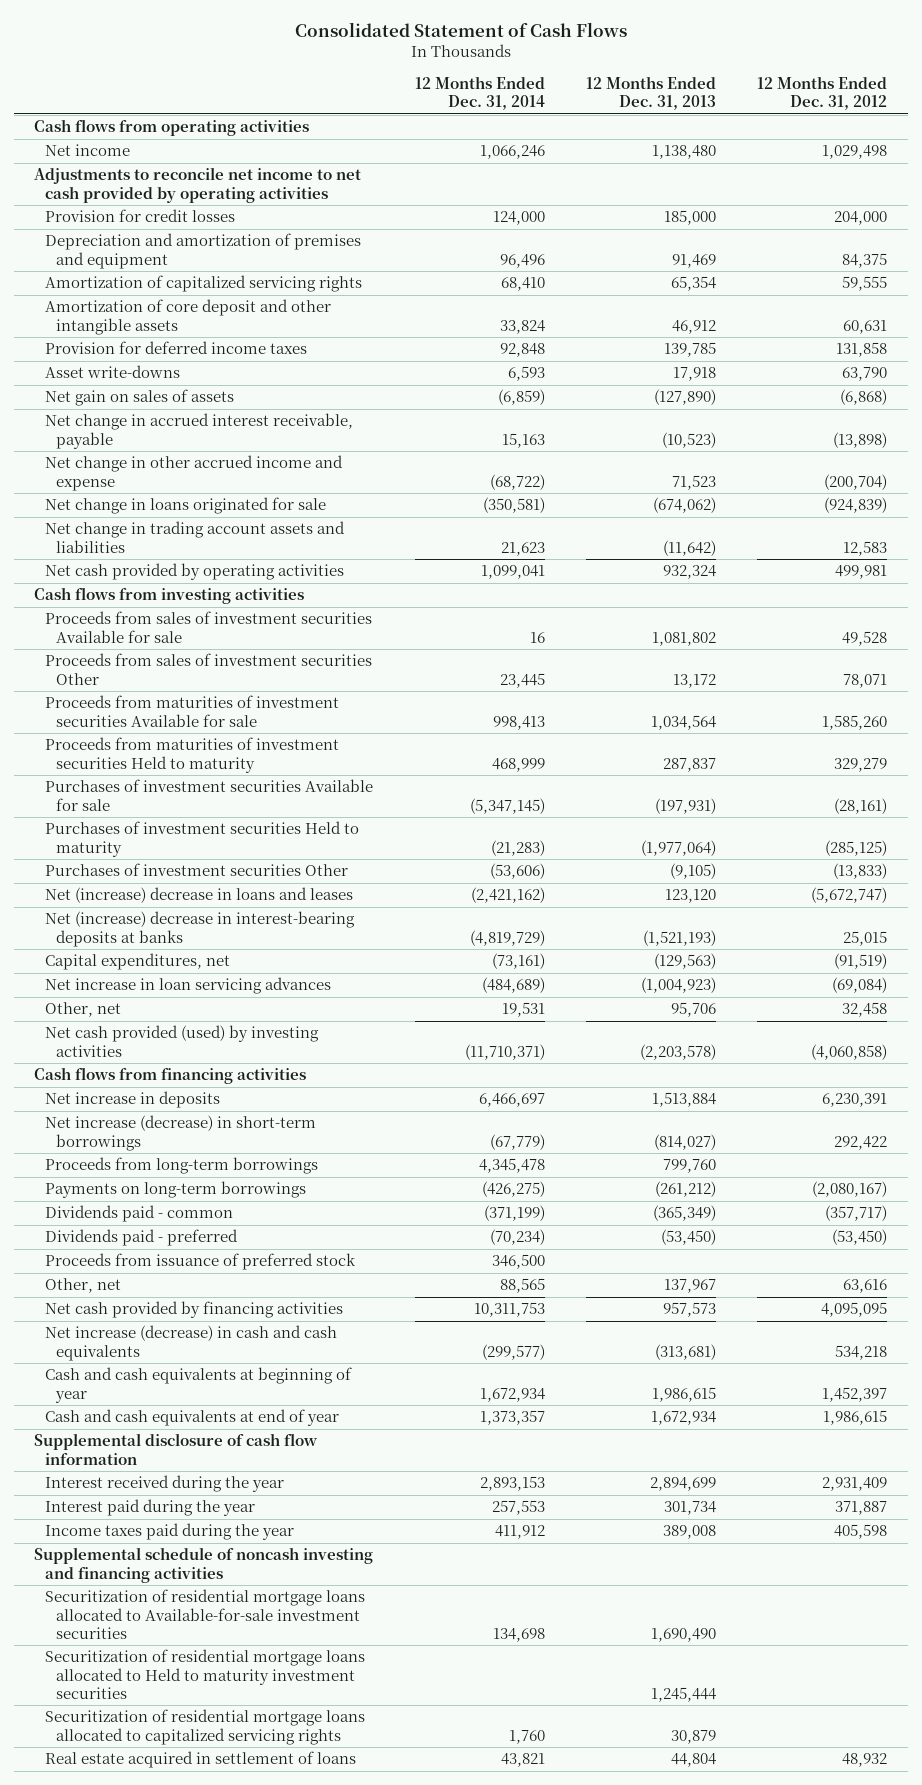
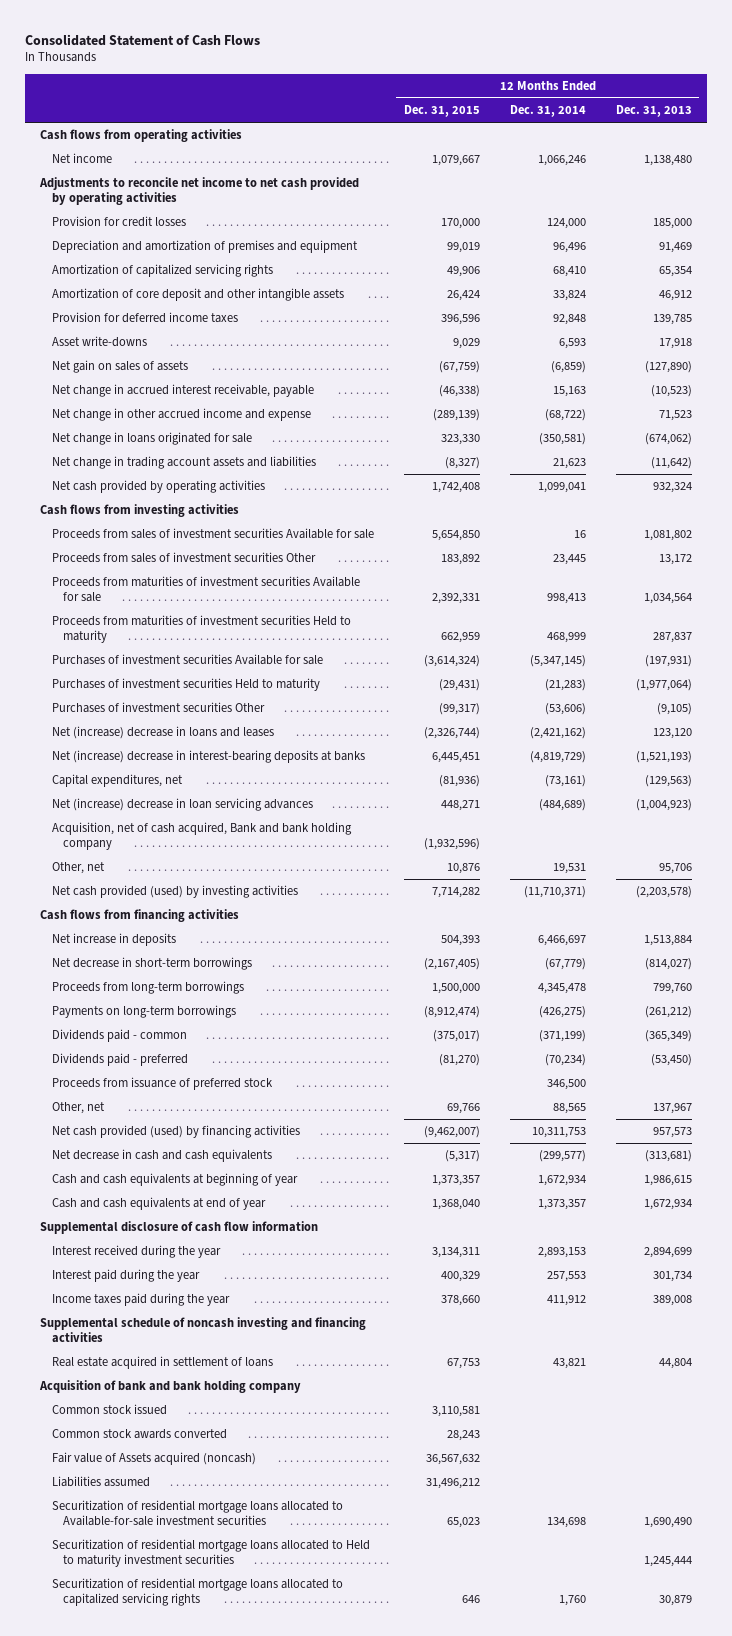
[757,76,888,111] 12 Months Ended Dec. 31, 2012 -> none
none -> [403,105,480,118] Dec. 31, 2015
[45,977,332,995] Net increase in loan servicing advances -> [51,798,313,812] Net (increase) decrease in loan servicing advances
none -> [51,822,352,850] Acquisition, net of cash acquired, Bank and bank holding company
[45,1115,317,1151] Net increase (decrease) in short-term borrowings -> [51,957,252,971] Net decrease in short-term borrowings
[45,1301,344,1319] Net cash provided by financing activities -> [51,1125,300,1139] Net cash provided (used) by financing activities
[45,1325,338,1361] Net increase (decrease) in cash and cash equivalents -> [51,1149,272,1163] Net decrease in cash and cash equivalents
[45,1751,357,1769] Real estate acquired in settlement of loans -> [51,1356,273,1370] Real estate acquired in settlement of loans
none -> [39,1380,302,1394] Acquisition of bank and bank holding company
none -> [51,1404,167,1416] Common stock issued
none -> [51,1429,227,1440] Common stock awards converted
none -> [51,1452,256,1466] Fair value of Assets acquired (noncash)
none -> [51,1476,150,1488] Liabilities assumed

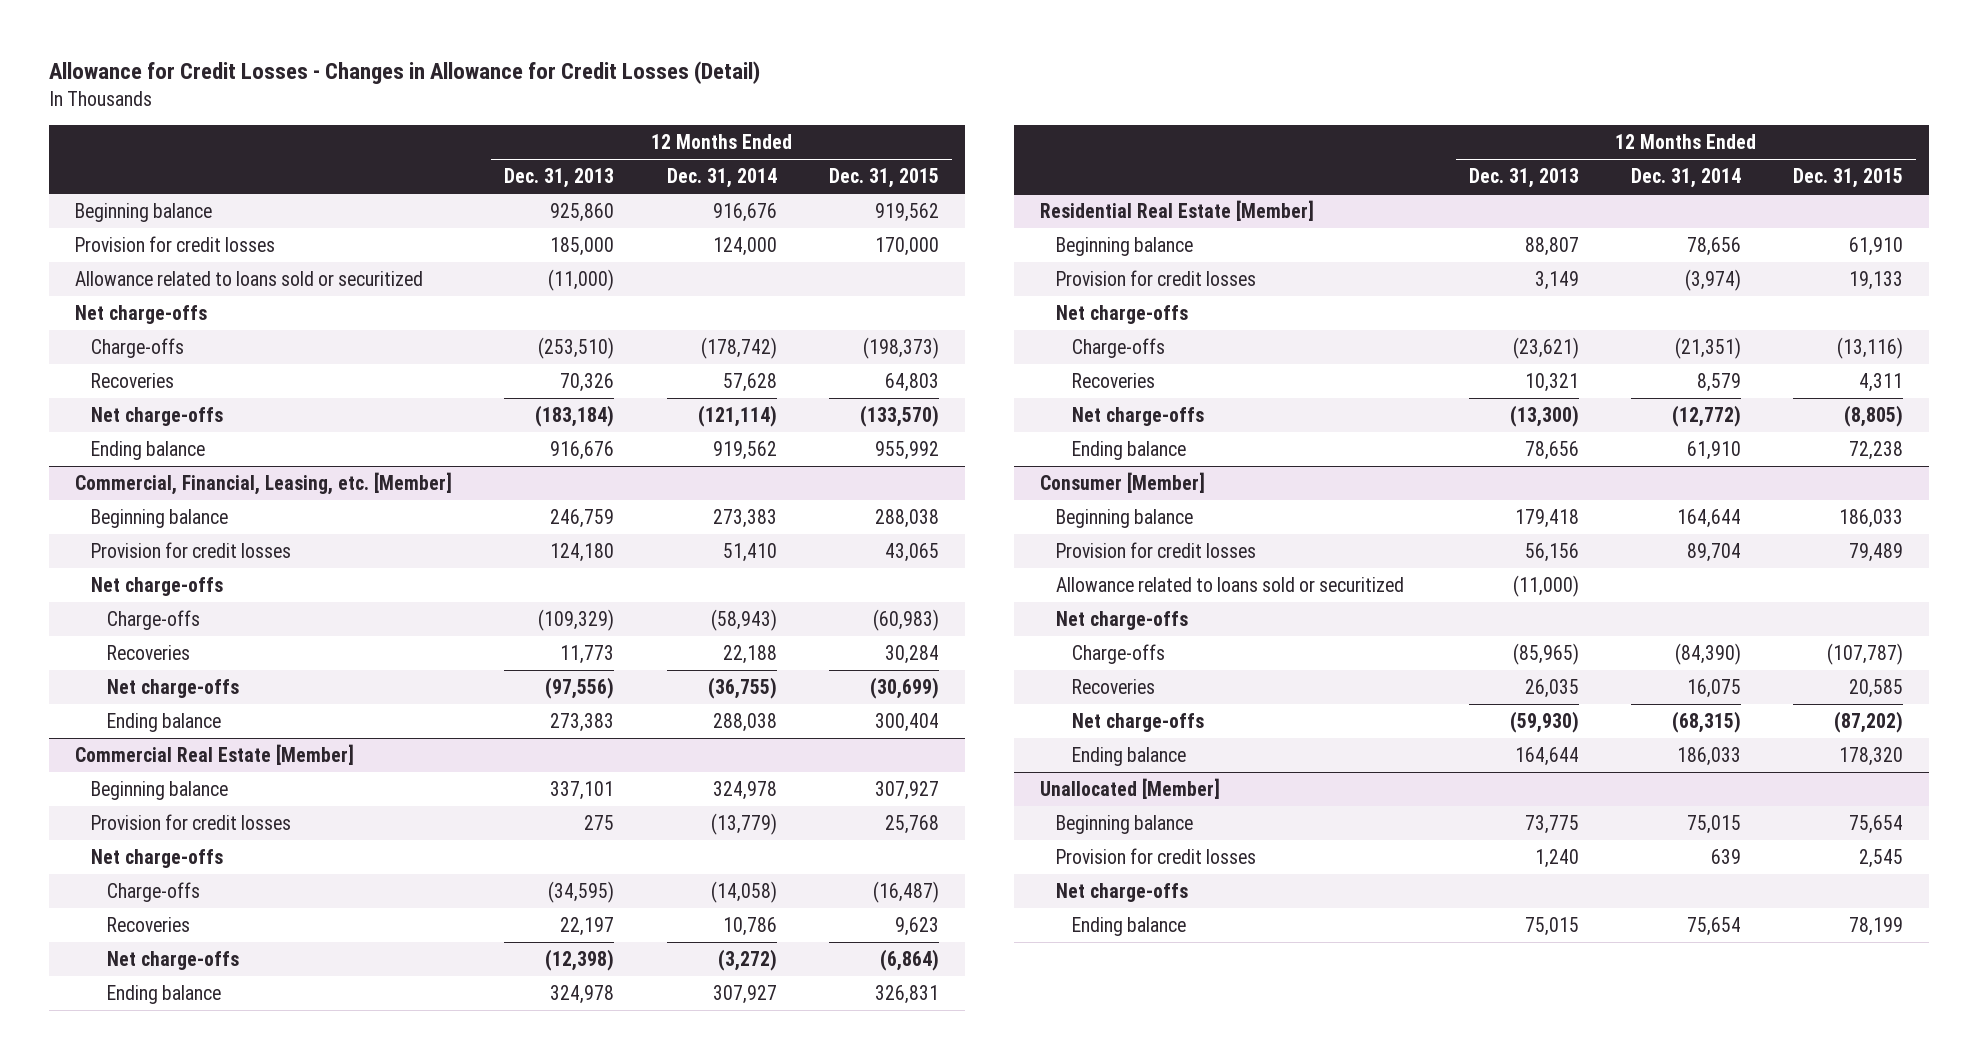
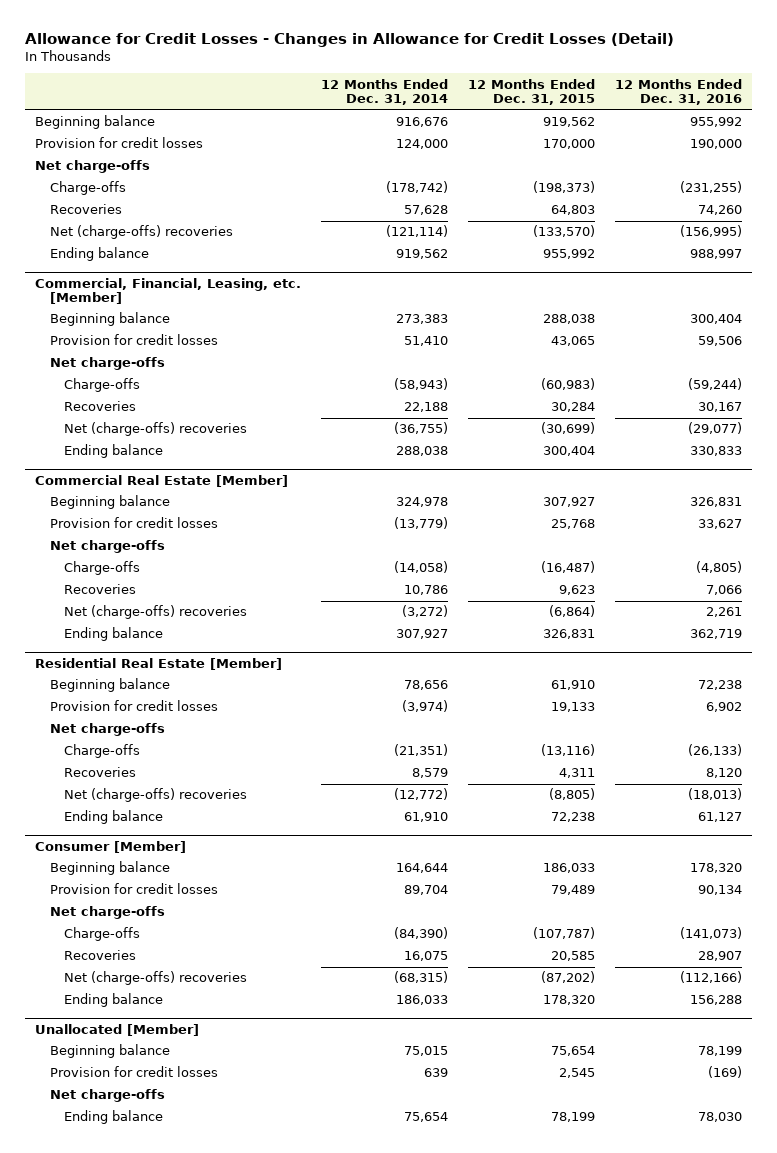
[504,168,615,189] Dec. 31, 2013 -> none
none -> [614,78,742,106] 12 Months Ended Dec. 31, 2016
[75,270,424,286] Allowance related to loans sold or securitized -> none
[91,406,224,426] Net charge-offs -> [49,225,233,240] Net (charge-offs) recoveries
[107,678,240,698] Net charge-offs -> [64,422,248,437] Net (charge-offs) recoveries
[107,950,240,970] Net charge-offs -> [64,605,248,620] Net (charge-offs) recoveries
[1071,406,1204,426] Net charge-offs -> [64,788,248,803] Net (charge-offs) recoveries
[1055,576,1404,592] Allowance related to loans sold or securitized -> none
[1071,712,1204,732] Net charge-offs -> [64,971,248,986] Net (charge-offs) recoveries

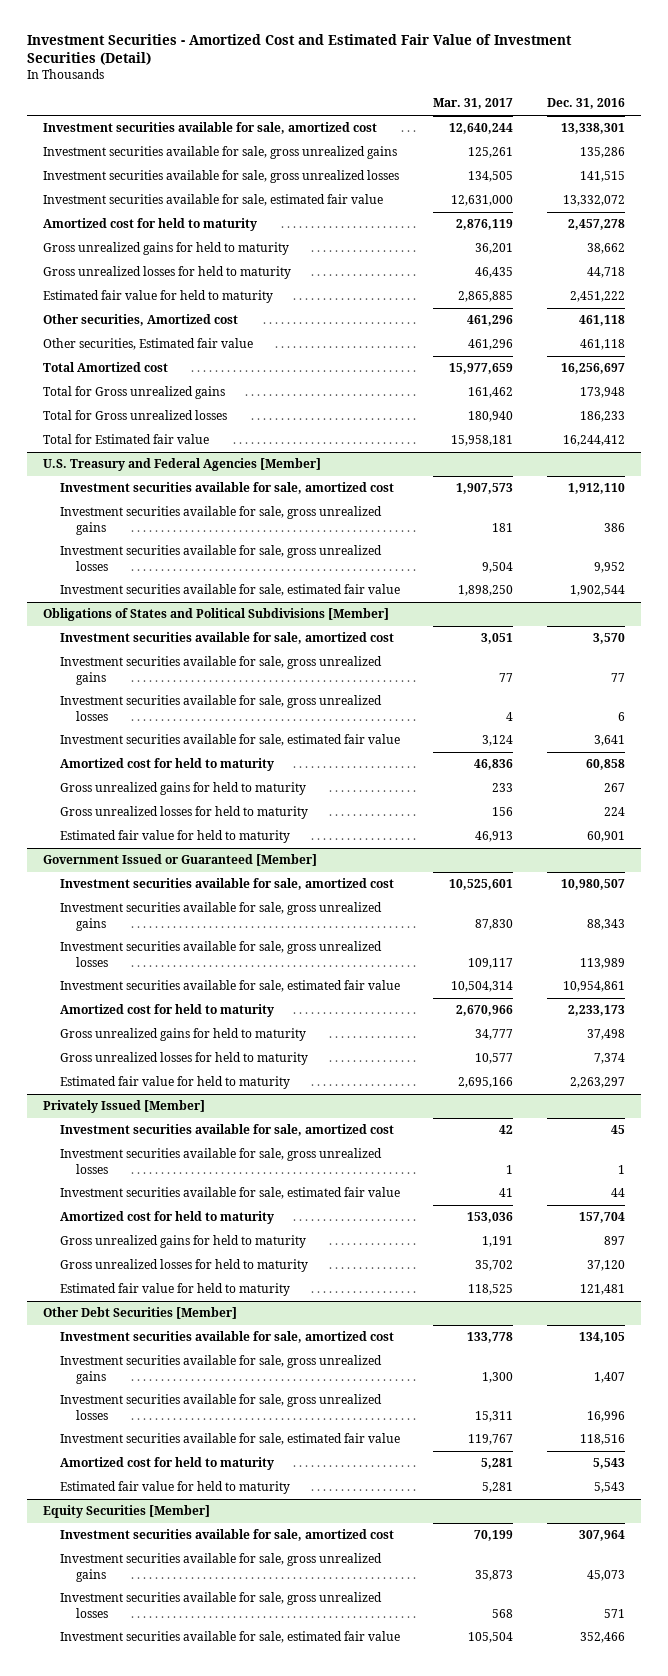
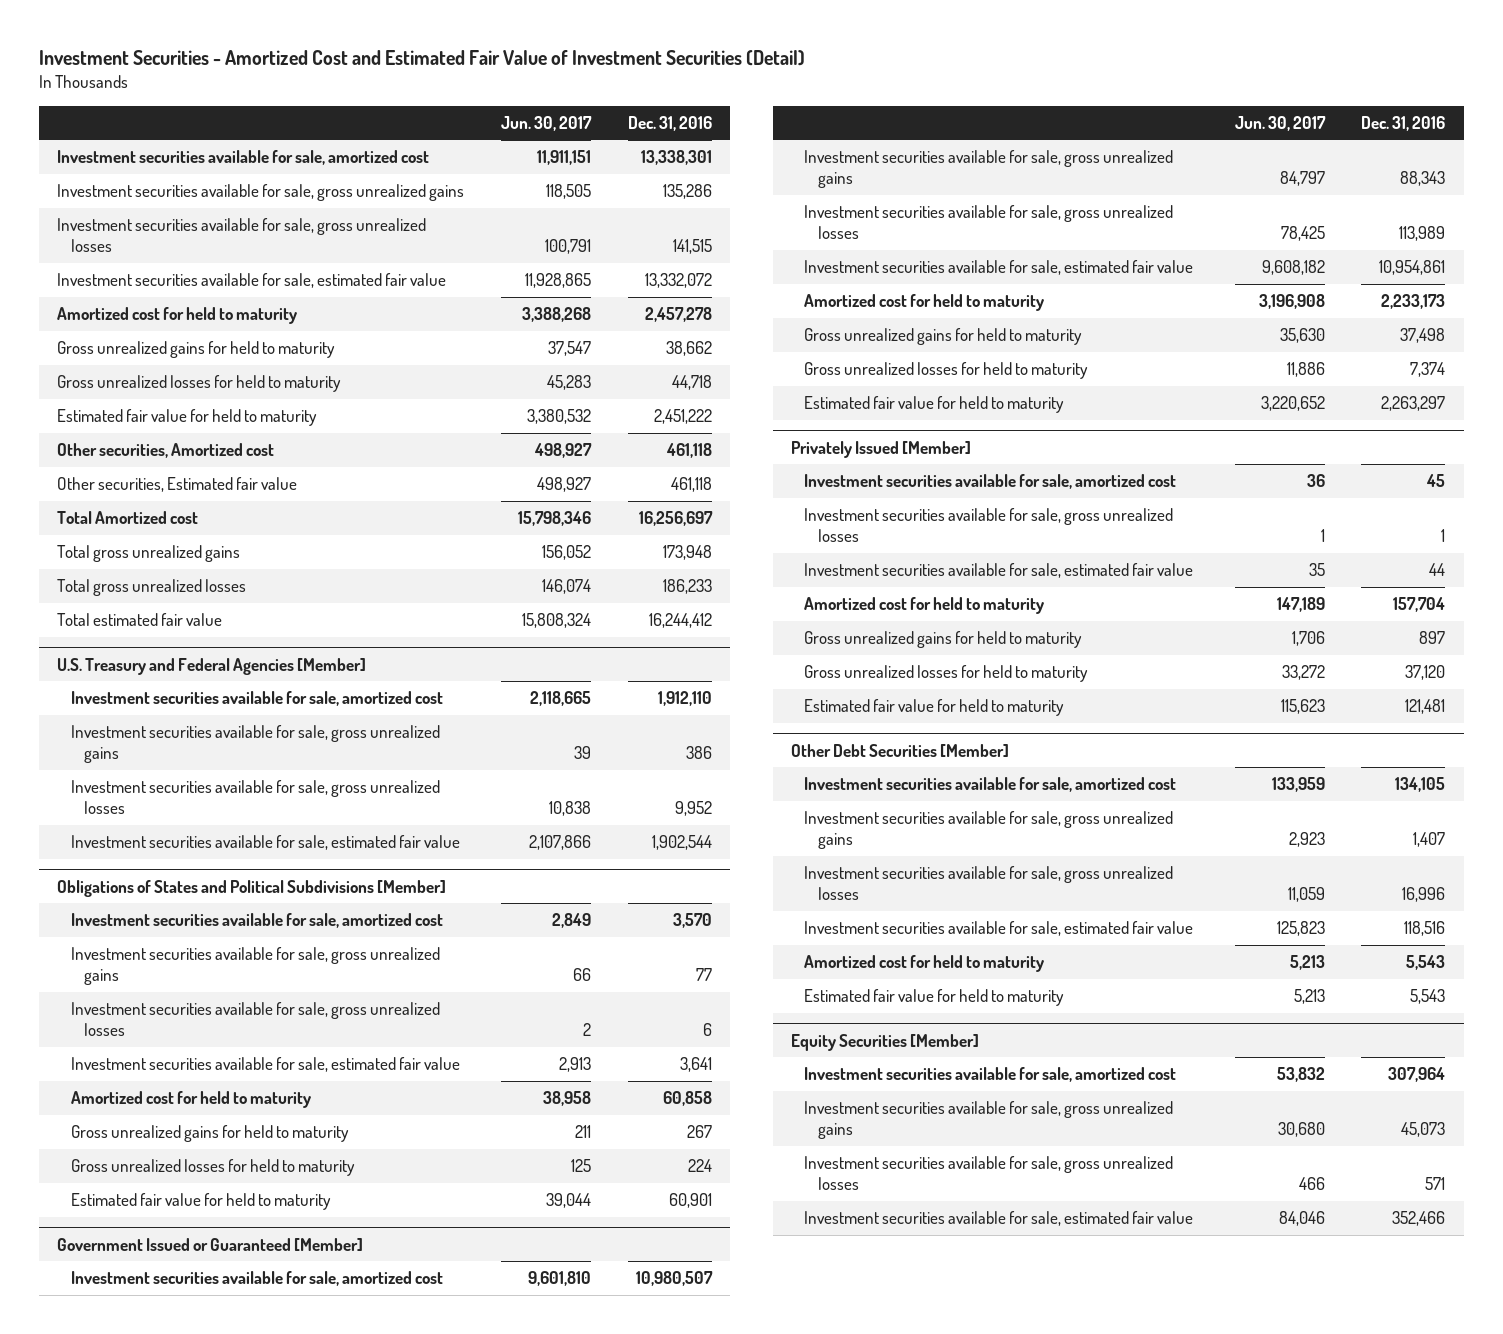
[433,98,514,110] Mar. 31, 2017 -> none
none -> [500,115,592,131] Jun. 30, 2017
[43,386,226,400] Total for Gross unrealized gains -> [57,545,241,563] Total gross unrealized gains
[43,410,228,421] Total for Gross unrealized losses -> [57,579,247,597] Total gross unrealized losses
[43,434,210,445] Total for Estimated fair value -> [57,613,223,627] Total estimated fair value

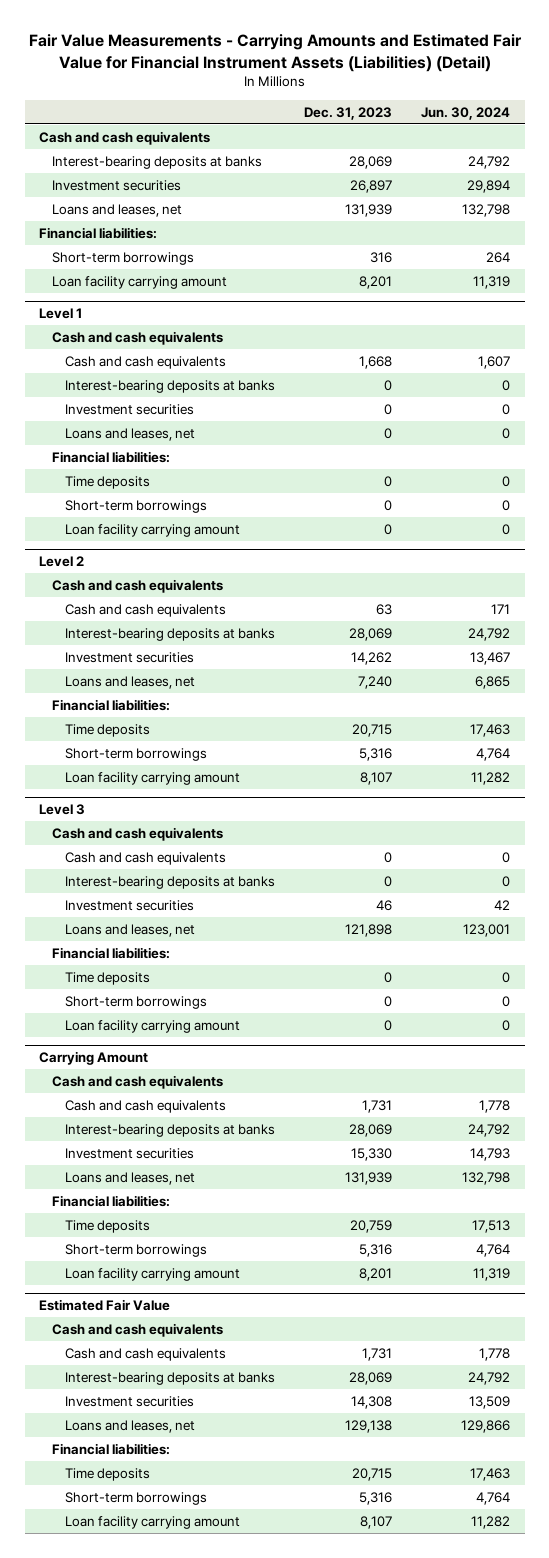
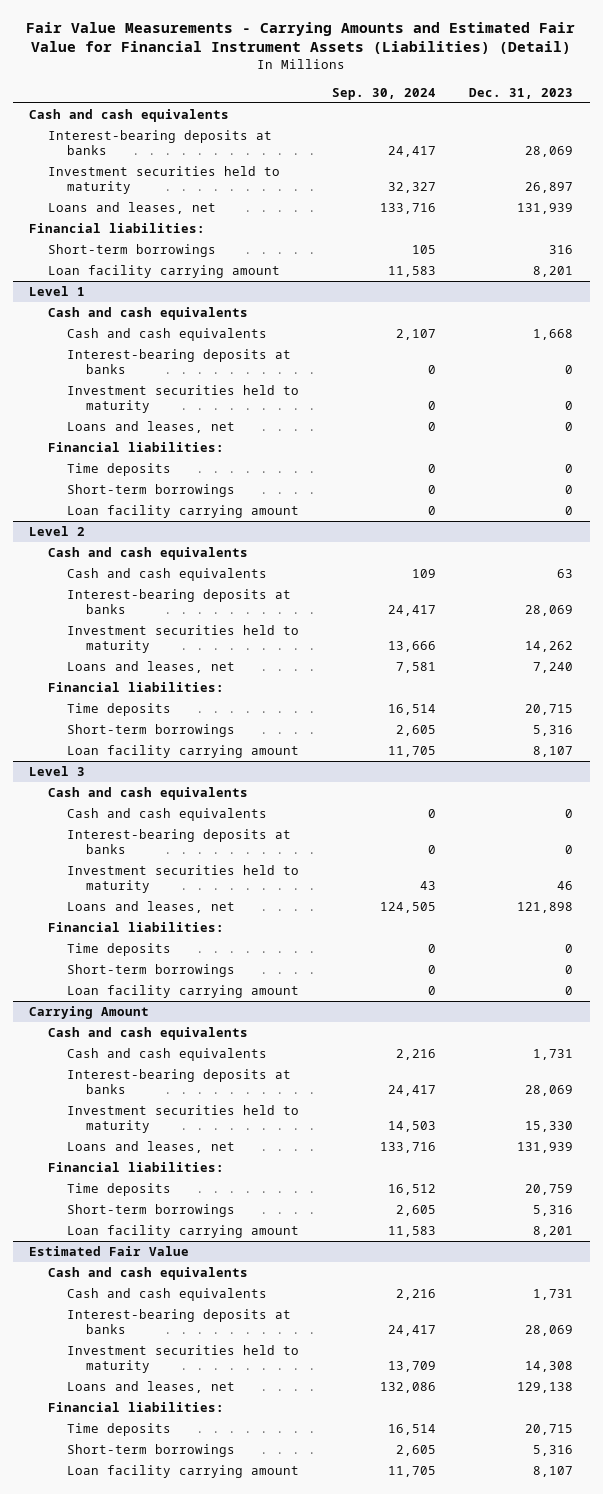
[421,106,511,120] Jun. 30, 2024 -> none
none -> [332,87,437,100] Sep. 30, 2024
[52,179,182,191] Investment securities -> [48,165,281,195] Investment securities held to maturity
[65,403,195,415] Investment securities -> [67,384,300,414] Investment securities held to maturity
[65,651,195,663] Investment securities -> [67,624,300,654] Investment securities held to maturity
[65,899,195,911] Investment securities -> [67,864,300,894] Investment securities held to maturity
[65,1147,195,1159] Investment securities -> [67,1104,300,1134] Investment securities held to maturity
[65,1395,195,1407] Investment securities -> [67,1344,300,1374] Investment securities held to maturity

